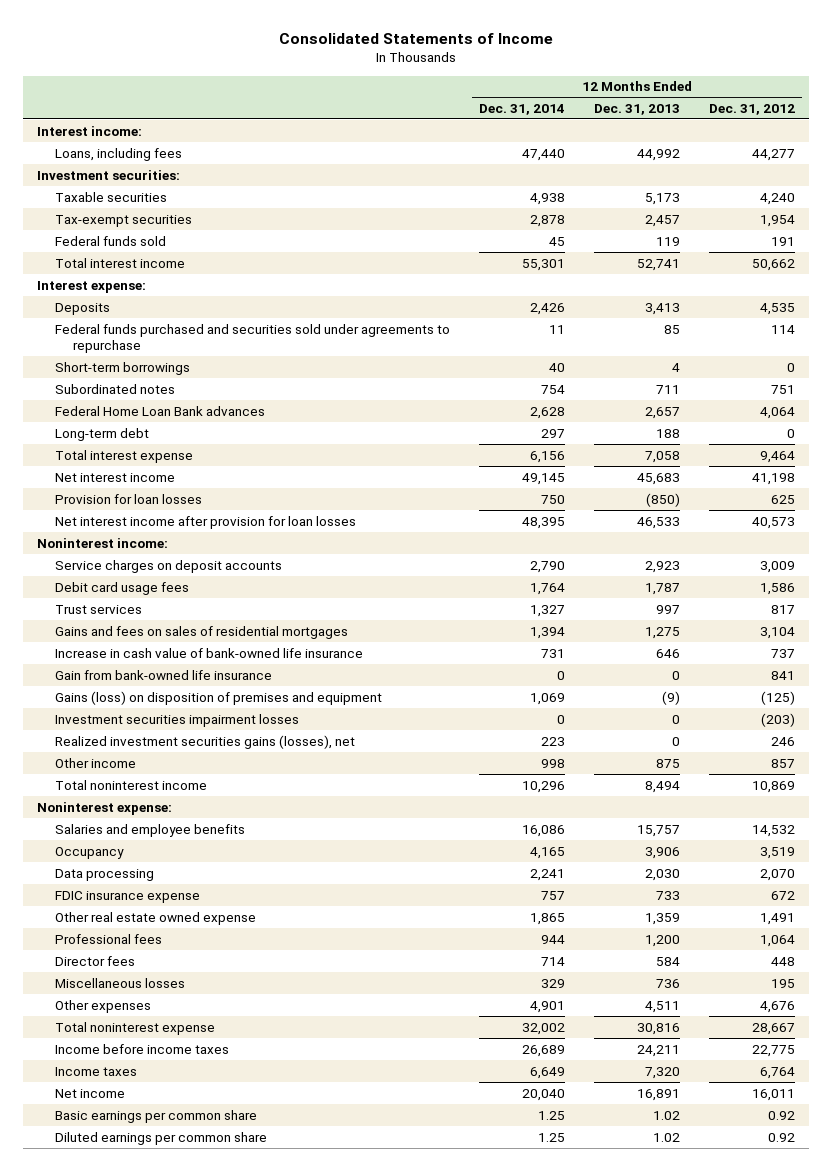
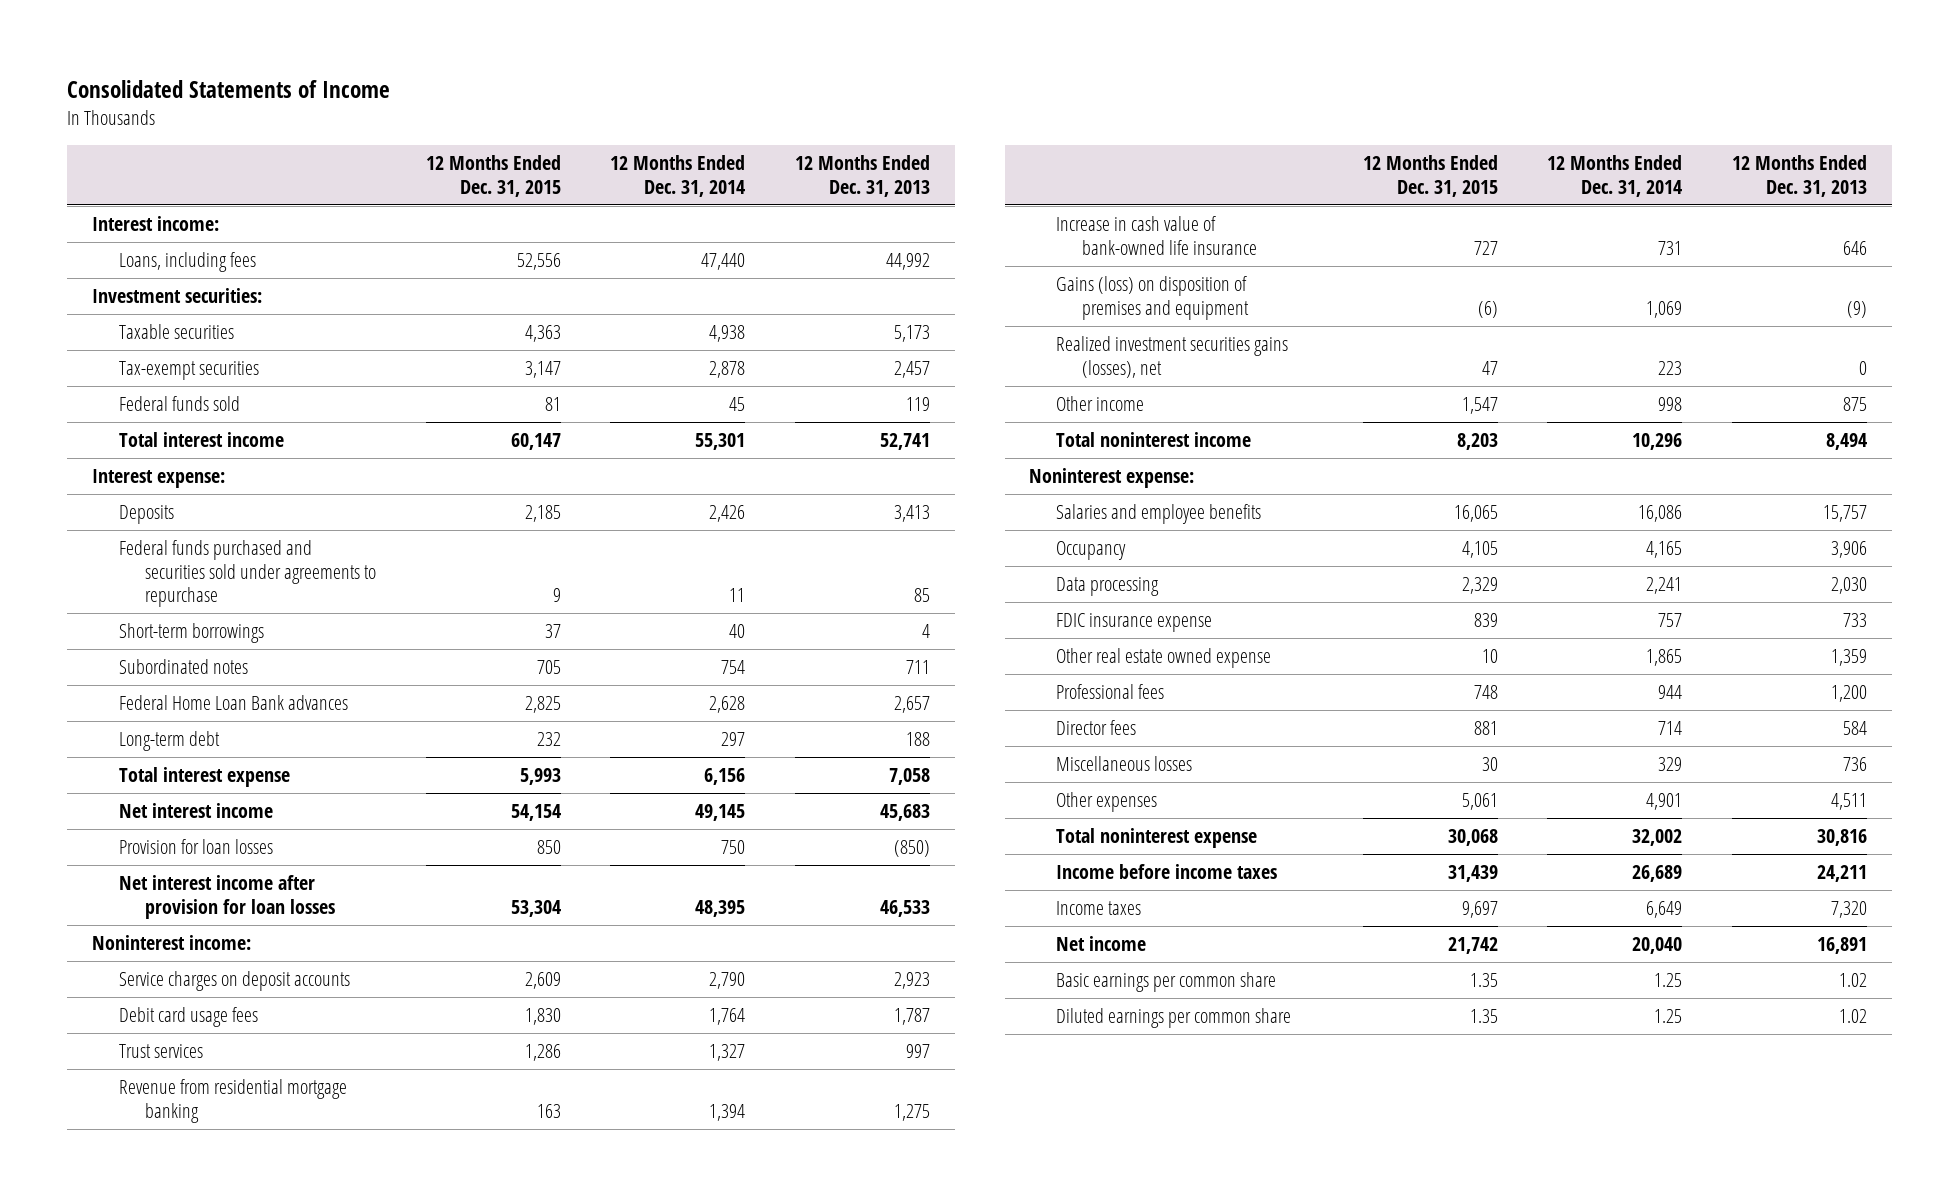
[708,103,795,115] Dec. 31, 2012 -> none
none -> [425,155,561,197] 12 Months Ended Dec. 31, 2015
[55,625,349,639] Gains and fees on sales of residential mortgages -> [118,1079,347,1123] Revenue from residential mortgage banking
[55,669,273,680] Gain from bank-owned life insurance -> none
[55,713,300,727] Investment securities impairment losses -> none

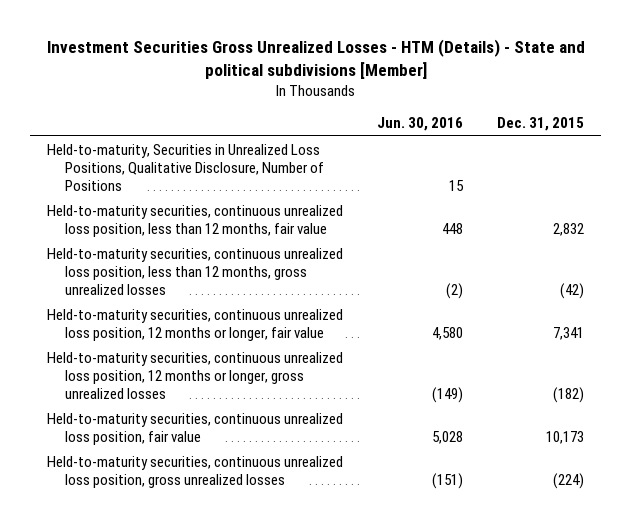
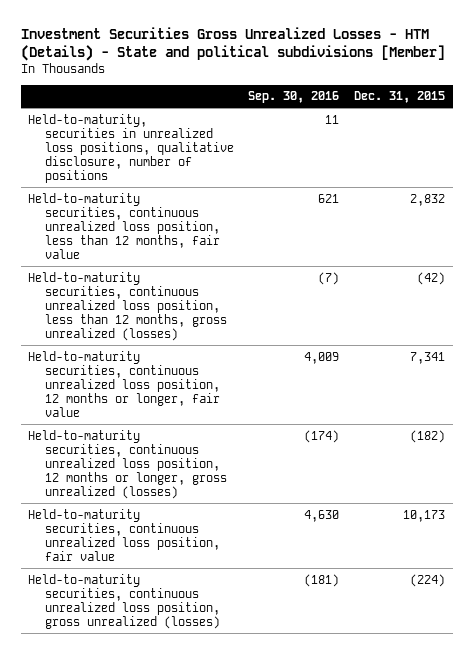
[377,117,464,132] Jun. 30, 2016 -> none
none -> [248,91,340,104] Sep. 30, 2016
[47,143,325,192] Held-to-maturity, Securities in Unrealized Loss Positions, Qualitative Disclosure, Number of Positions -> [28,113,234,184] Held-to-maturity, securities in unrealized loss positions, qualitative disclosure, number of positions
[47,247,344,296] Held-to-maturity securities, continuous unrealized loss position, less than 12 months, gross unrealized losses -> [28,271,227,342] Held-to-maturity securities, continuous unrealized loss position, less than 12 months, gross unrealized (losses)
[47,351,344,400] Held-to-maturity securities, continuous unrealized loss position, 12 months or longer, gross unrealized losses -> [28,429,227,500] Held-to-maturity securities, continuous unrealized loss position, 12 months or longer, gross unrealized (losses)
[47,455,344,488] Held-to-maturity securities, continuous unrealized loss position, gross unrealized losses -> [28,573,220,629] Held-to-maturity securities, continuous unrealized loss position, gross unrealized (losses)

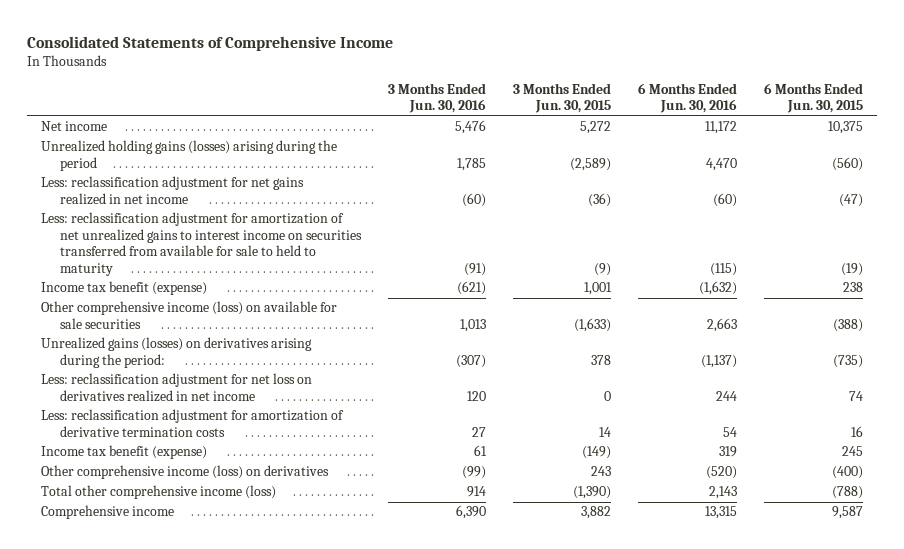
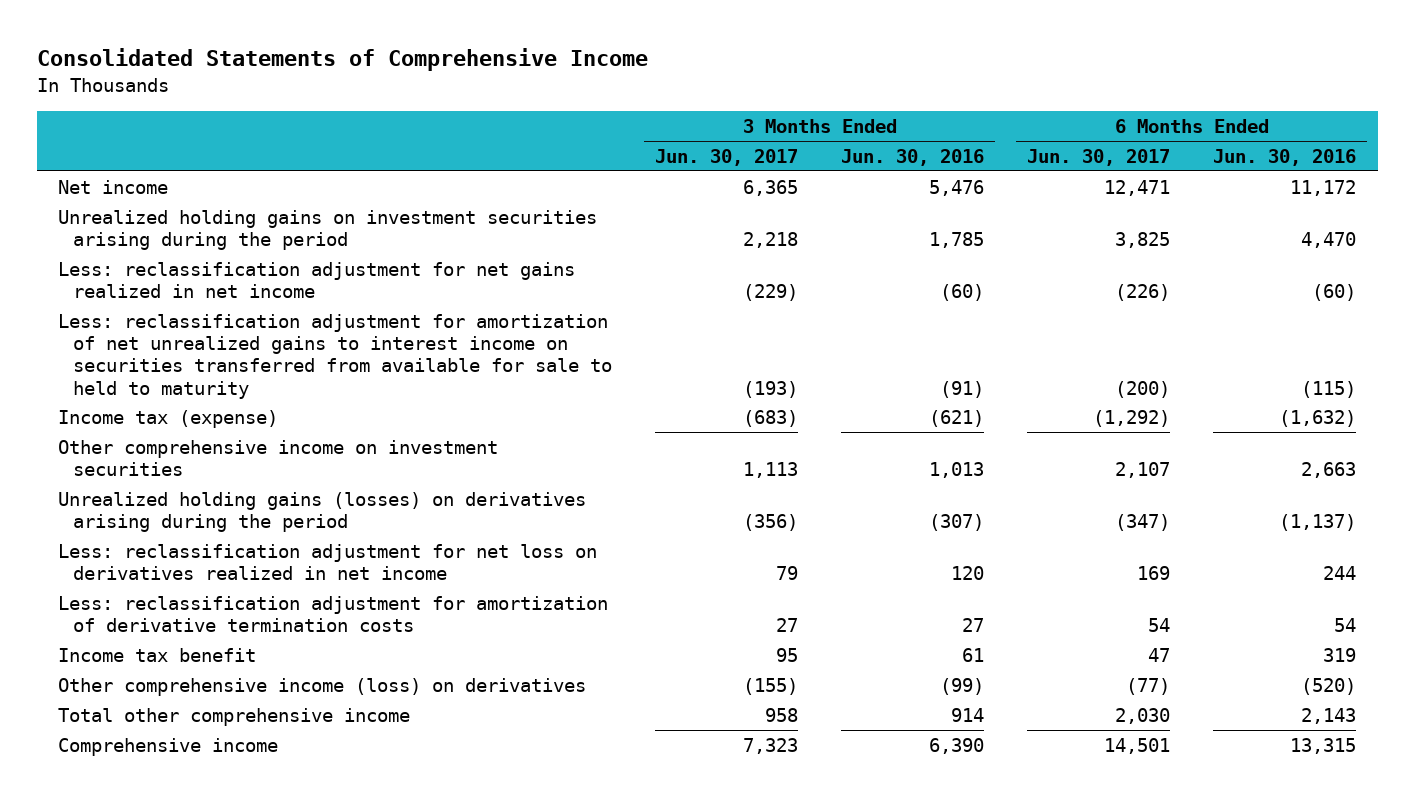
[512,82,611,114] 3 Months Ended Jun. 30, 2015 -> none
[763,82,863,114] 6 Months Ended Jun. 30, 2015 -> none
none -> [655,148,799,166] Jun. 30, 2017
none -> [1027,148,1171,166] Jun. 30, 2017
[40,140,337,171] Unrealized holding gains (losses) arising during the period -> [58,209,598,251] Unrealized holding gains on investment securities arising during the period
[40,281,207,296] Income tax benefit (expense) -> [58,409,279,428] Income tax (expense)
[40,301,337,329] Other comprehensive income (loss) on available for sale securities -> [58,439,499,477] Other comprehensive income on investment securities
[40,337,312,368] Unrealized gains (losses) on derivatives arising during the period: -> [58,491,587,533] Unrealized holding gains (losses) on derivatives arising during the period
[40,445,207,460] Income tax benefit (expense) -> [58,647,257,662] Income tax benefit
[40,485,276,500] Total other comprehensive income (loss) -> [58,707,411,726] Total other comprehensive income

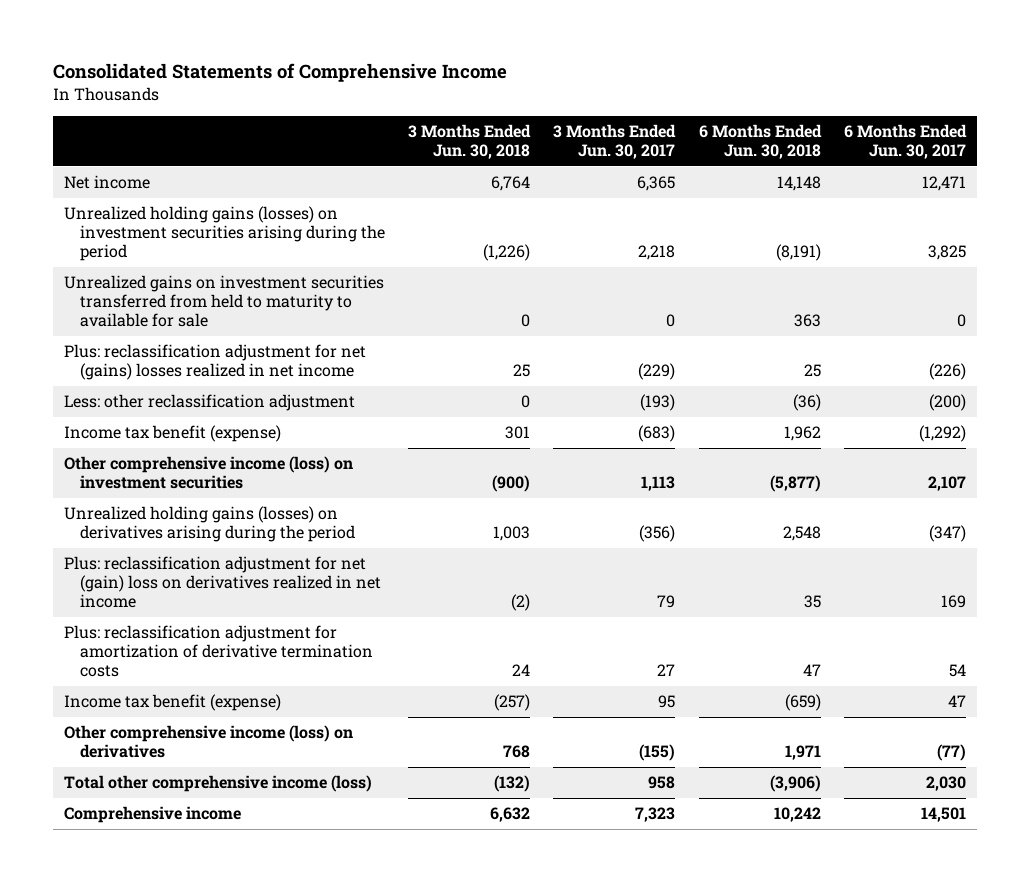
[841,148,985,166] Jun. 30, 2016 -> none
[1213,148,1357,166] Jun. 30, 2016 -> none
none -> [408,124,532,159] 3 Months Ended Jun. 30, 2018
none -> [698,124,822,159] 6 Months Ended Jun. 30, 2018
[58,209,598,251] Unrealized holding gains on investment securities arising during the period -> [64,206,386,262] Unrealized holding gains (losses) on investment securities arising during the period
none -> [64,275,385,328] Unrealized gains on investment securities transferred from held to maturity to available for sale
[58,261,576,299] Less: reclassification adjustment for net gains realized in net income -> [64,344,367,381] Plus: reclassification adjustment for net (gains) losses realized in net income
[58,313,613,399] Less: reclassification adjustment for amortization of net unrealized gains to interest income on securities transferred from available for sale to held to maturity -> [64,394,356,412] Less: other reclassification adjustment
[58,409,279,428] Income tax (expense) -> [64,425,282,443] Income tax benefit (expense)
[58,439,499,477] Other comprehensive income on investment securities -> [64,456,354,490] Other comprehensive income (loss) on investment securities
[58,543,598,581] Less: reclassification adjustment for net loss on derivatives realized in net income -> [64,556,382,609] Plus: reclassification adjustment for net (gain) loss on derivatives realized in net income
[58,595,609,633] Less: reclassification adjustment for amortization of derivative termination costs -> [64,625,374,678] Plus: reclassification adjustment for amortization of derivative termination costs
[58,647,257,662] Income tax benefit -> [64,694,282,712] Income tax benefit (expense)
[58,707,411,726] Total other comprehensive income -> [64,775,373,793] Total other comprehensive income (loss)

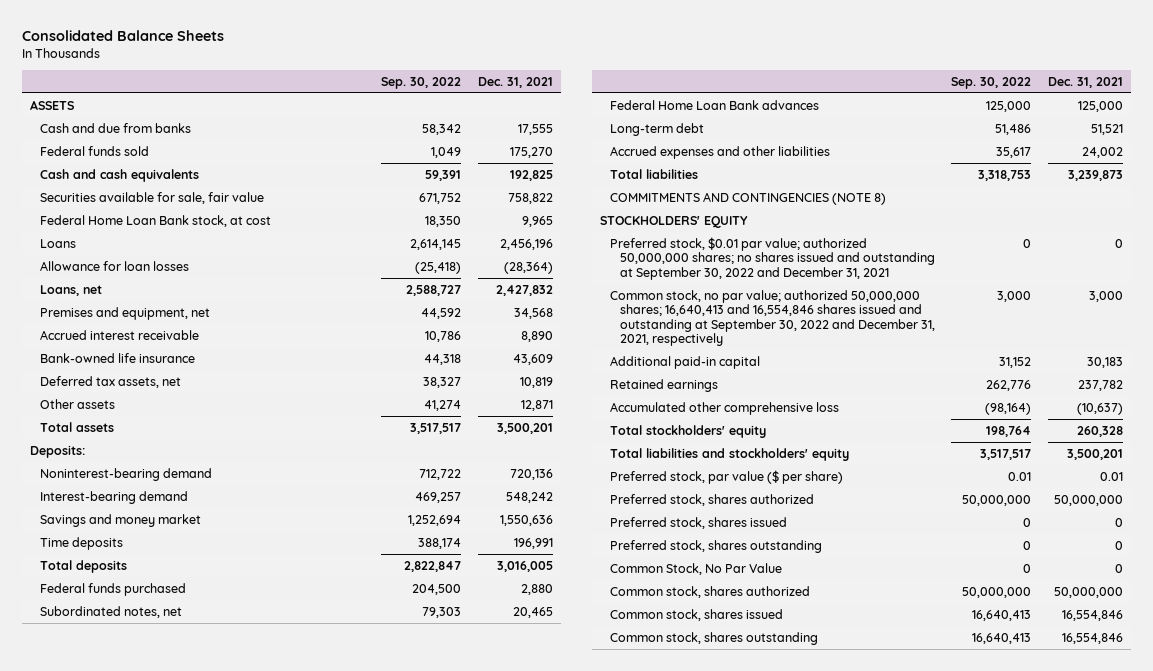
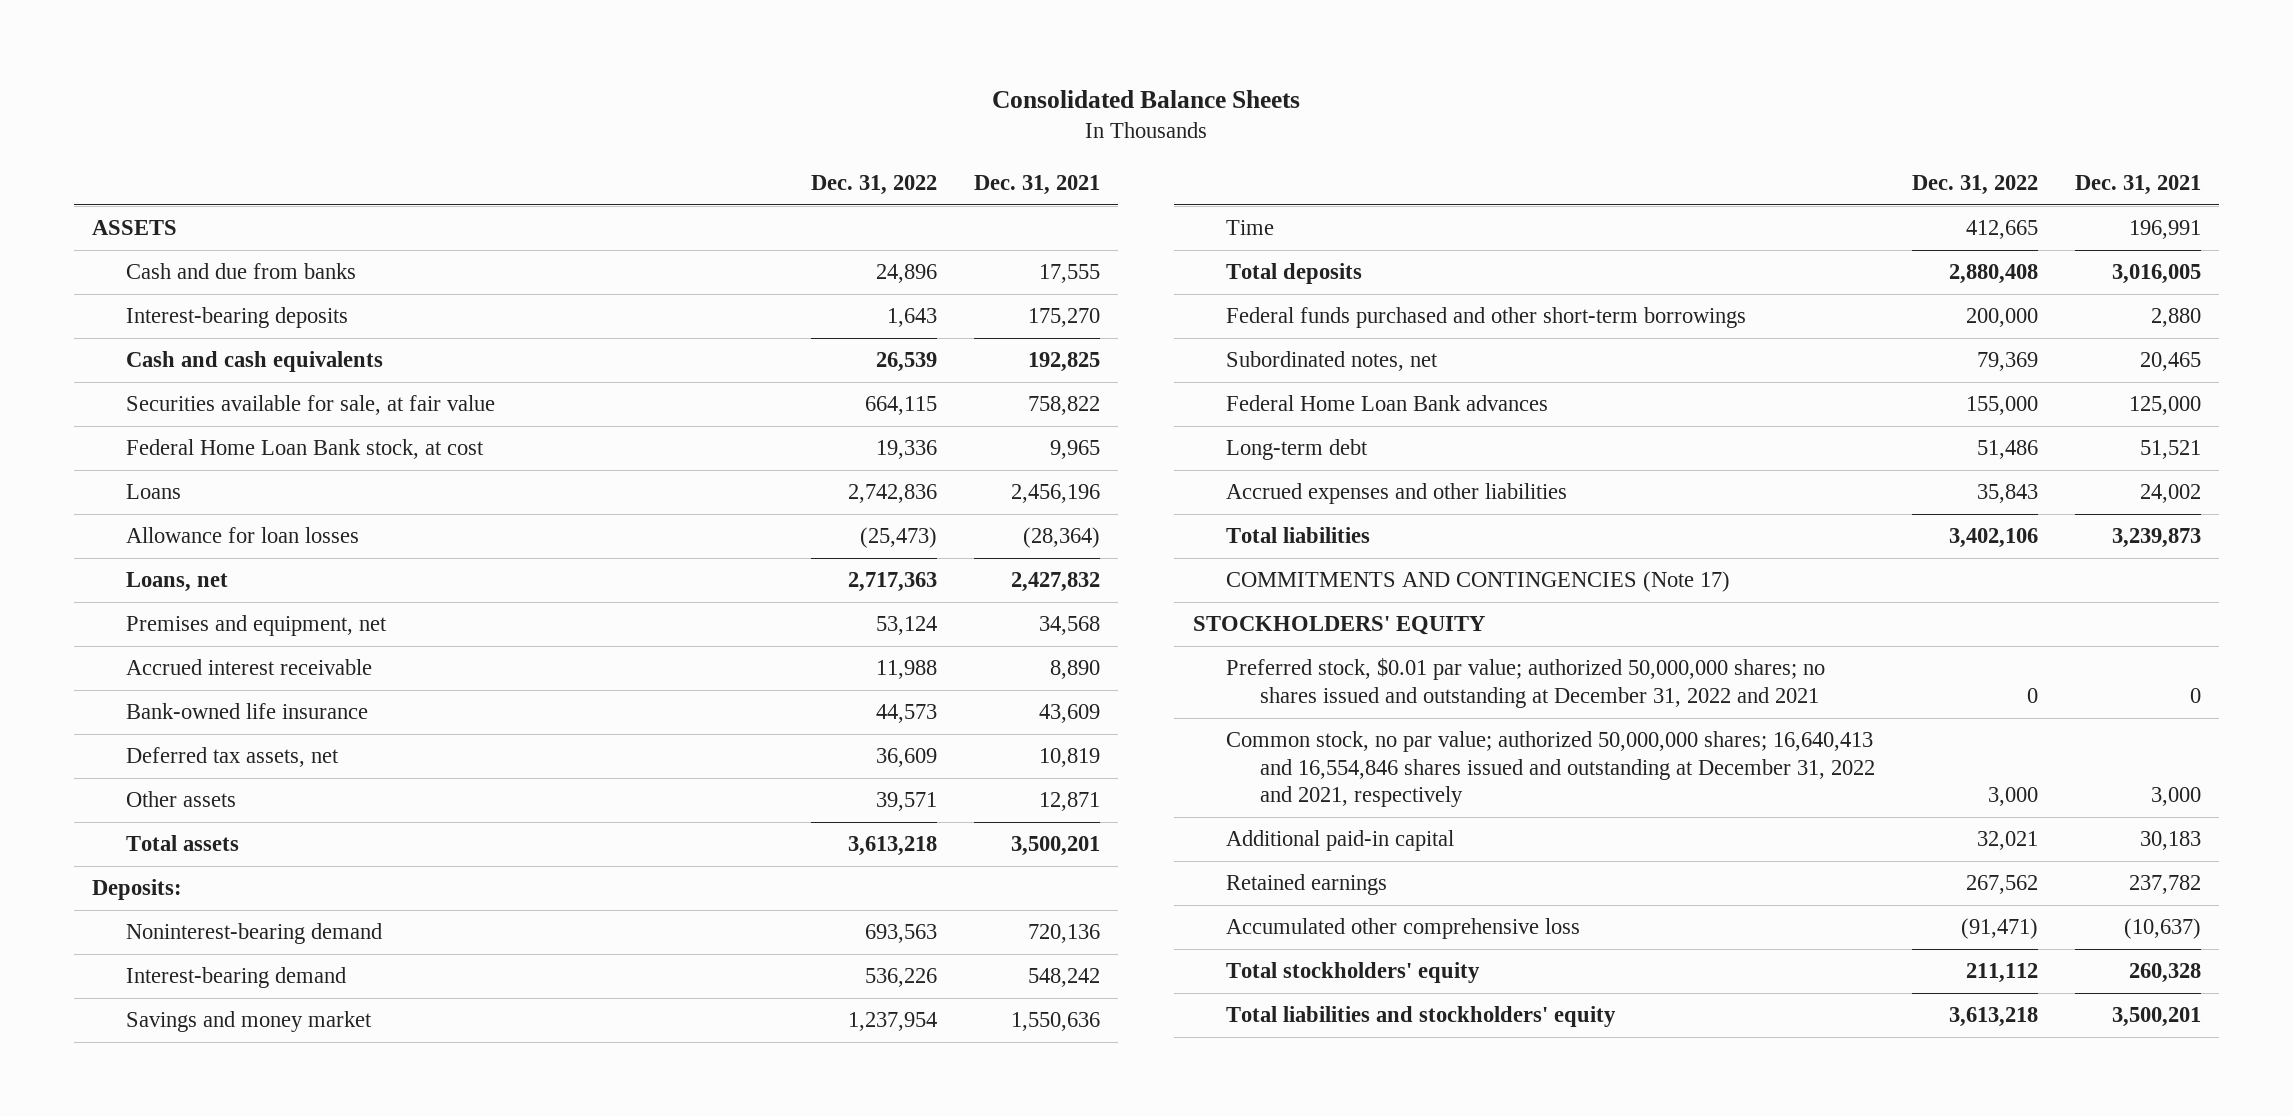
[381,76,462,89] Sep. 30, 2022 -> none
none -> [811,174,938,195] Dec. 31, 2022
[39,145,149,156] Federal funds sold -> [125,307,348,329] Interest-bearing deposits
[39,191,264,204] Securities available for sale, fair value -> [125,395,495,416] Securities available for sale, at fair value
[39,536,123,550] Time deposits -> [1226,220,1275,236] Time
[39,582,186,596] Federal funds purchased -> [1226,307,1747,329] Federal funds purchased and other short-term borrowings
[609,191,886,205] COMMITMENTS AND CONTINGENCIES (NOTE 8) -> [1226,571,1731,593] COMMITMENTS AND CONTINGENCIES (Note 17)
[609,236,935,280] Preferred stock, $0.01 par value; authorized 50,000,000 shares; no shares issued and outstanding at September 30, 2022 and December 31, 2021 -> [1226,658,1826,708] Preferred stock, $0.01 par value; authorized 50,000,000 shares; no shares issued and outstanding at December 31, 2022 and 2021
[609,289,935,347] Common stock, no par value; authorized 50,000,000 shares; 16,640,413 and 16,554,846 shares issued and outstanding at September 30, 2022 and December 31, 2021, respectively -> [1226,731,1875,808] Common stock, no par value; authorized 50,000,000 shares; 16,640,413 and 16,554,846 shares issued and outstanding at December 31, 2022 and 2021, respectively
[609,469,843,484] Preferred stock, par value ($ per share) -> none
[609,493,814,506] Preferred stock, shares authorized -> none
[609,516,787,529] Preferred stock, shares issued -> none
[609,539,822,553] Preferred stock, shares outstanding -> none
[609,562,782,575] Common Stock, No Par Value -> none
[609,585,810,598] Common stock, shares authorized -> none
[609,608,783,621] Common stock, shares issued -> none
[609,631,818,645] Common stock, shares outstanding -> none

